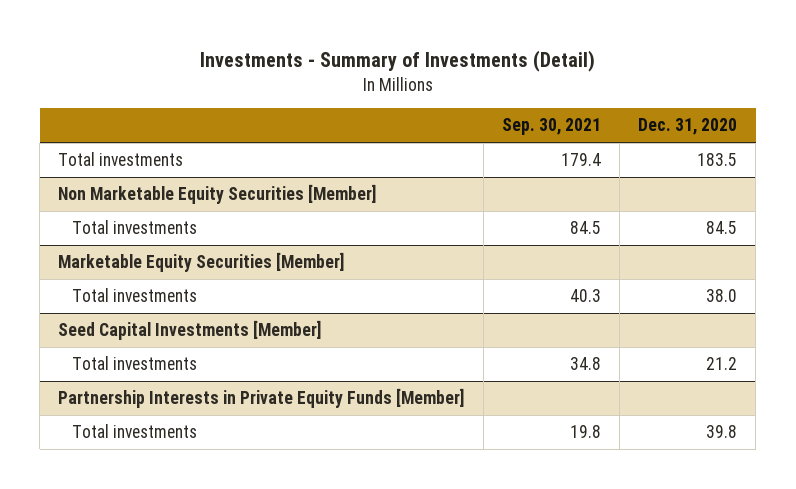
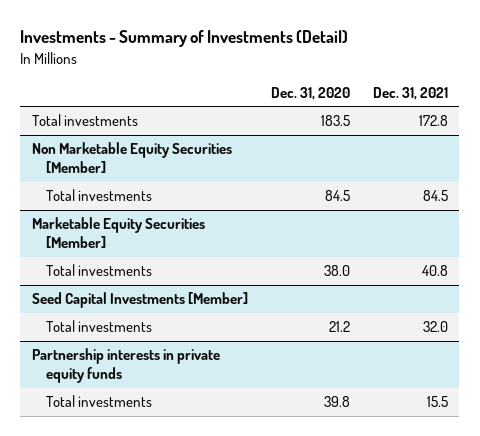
[501,118,601,136] Sep. 30, 2021 -> none
none -> [372,87,448,101] Dec. 31, 2021
[58,388,465,409] Partnership Interests in Private Equity Funds [Member] -> [31,348,220,384] Partnership interests in private equity funds

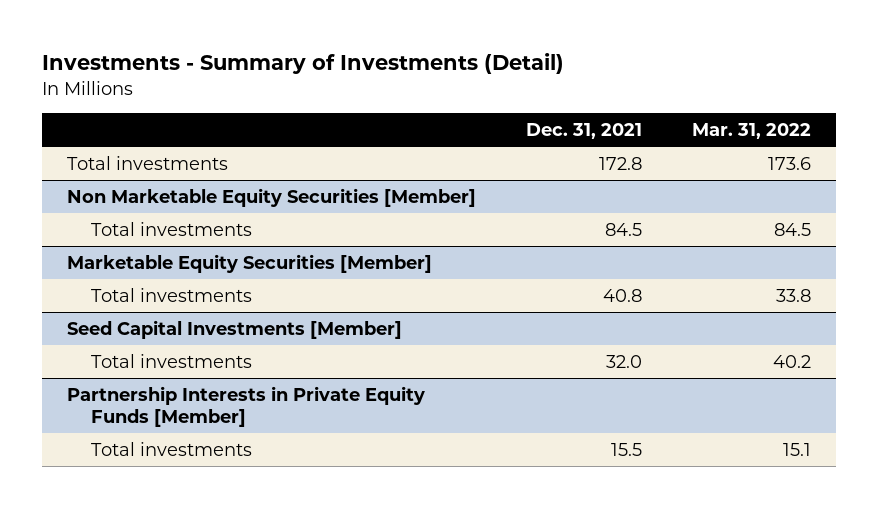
[270,87,350,101] Dec. 31, 2020 -> none
none -> [691,122,811,139] Mar. 31, 2022
[31,348,220,384] Partnership interests in private equity funds -> [66,386,425,427] Partnership Interests in Private Equity Funds [Member]

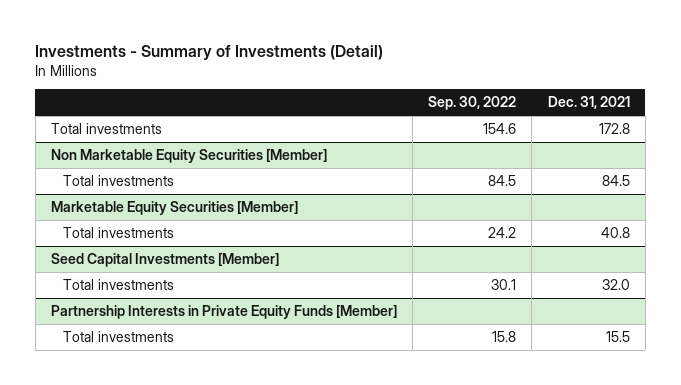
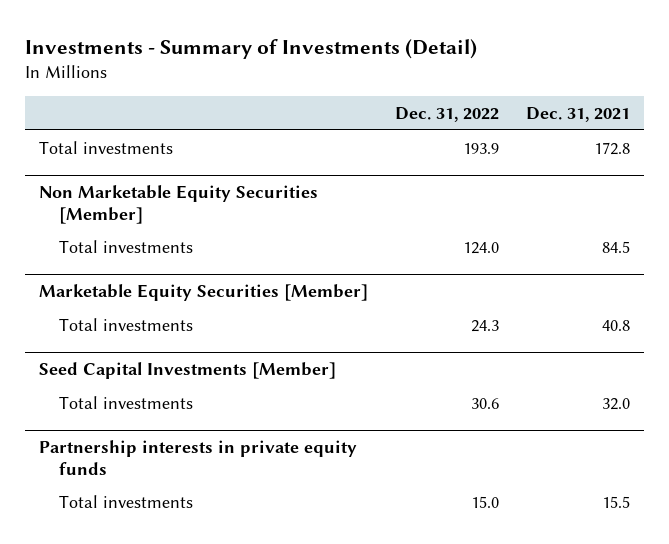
[428,96,517,111] Sep. 30, 2022 -> none
none -> [395,106,500,122] Dec. 31, 2022
[50,305,397,320] Partnership Interests in Private Equity Funds [Member] -> [39,440,358,475] Partnership interests in private equity funds

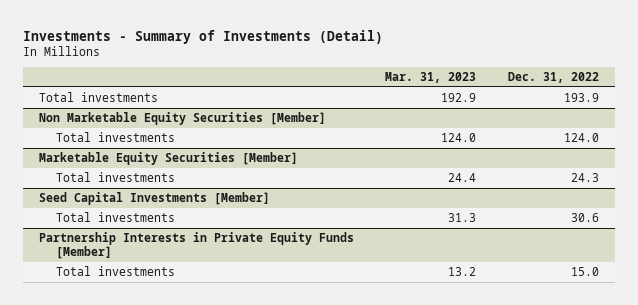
[526,106,631,122] Dec. 31, 2021 -> none
none -> [385,72,477,84] Mar. 31, 2023
[39,440,358,475] Partnership interests in private equity funds -> [38,231,354,260] Partnership Interests in Private Equity Funds [Member]

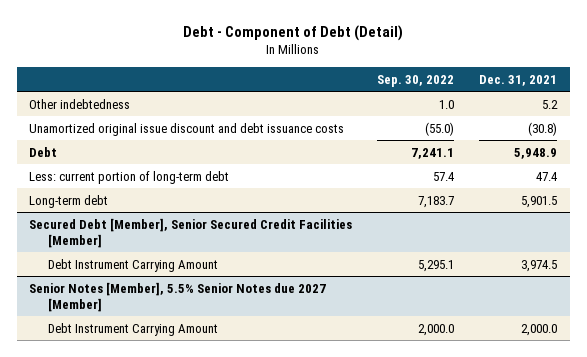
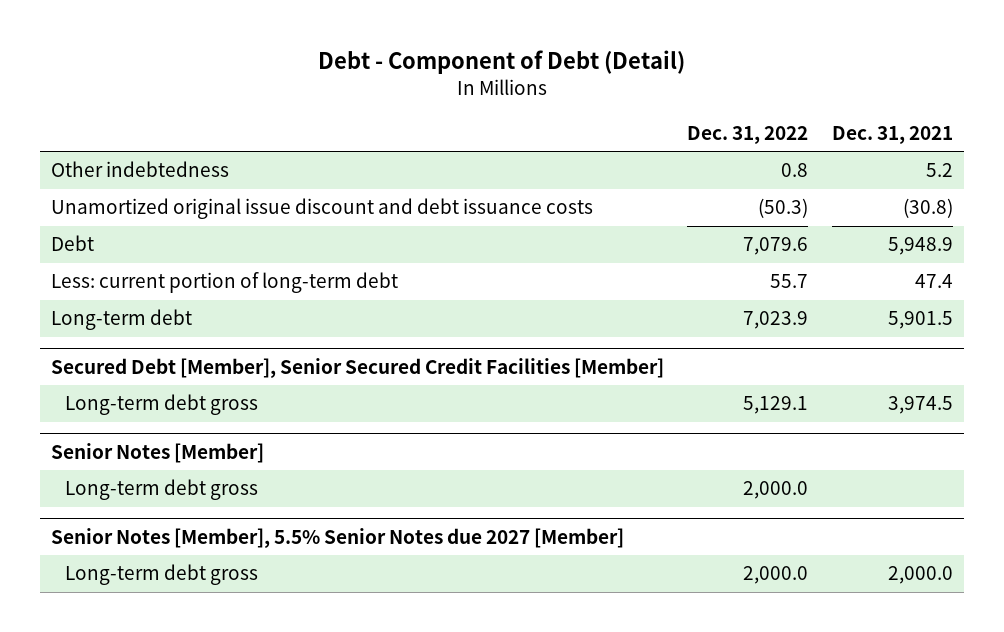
[377,74,455,87] Sep. 30, 2022 -> none
none -> [687,125,809,144] Dec. 31, 2022
[47,258,218,272] Debt Instrument Carrying Amount -> [64,394,258,416] Long-term debt gross
none -> [51,442,265,463] Senior Notes [Member]
none -> [64,479,258,501] Long-term debt gross
[47,322,218,336] Debt Instrument Carrying Amount -> [64,564,258,586] Long-term debt gross

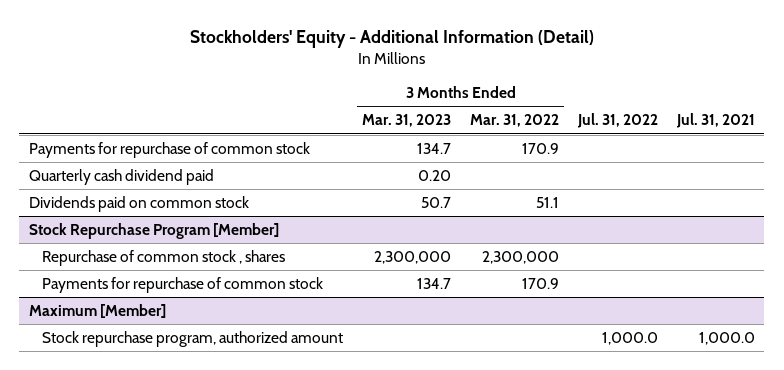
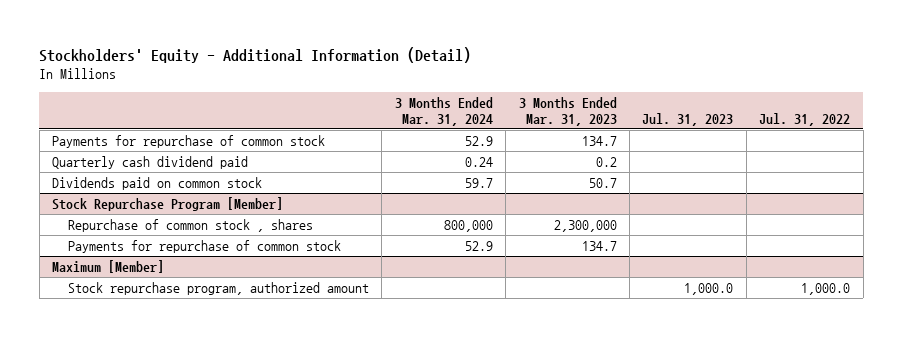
[470,114,560,128] Mar. 31, 2022 -> none
[675,113,755,129] Jul. 31, 2021 -> none
none -> [394,96,493,126] 3 Months Ended Mar. 31, 2024
none -> [642,112,734,126] Jul. 31, 2023
[418,170,452,182] 0.20 -> [595,156,617,167] 0.2

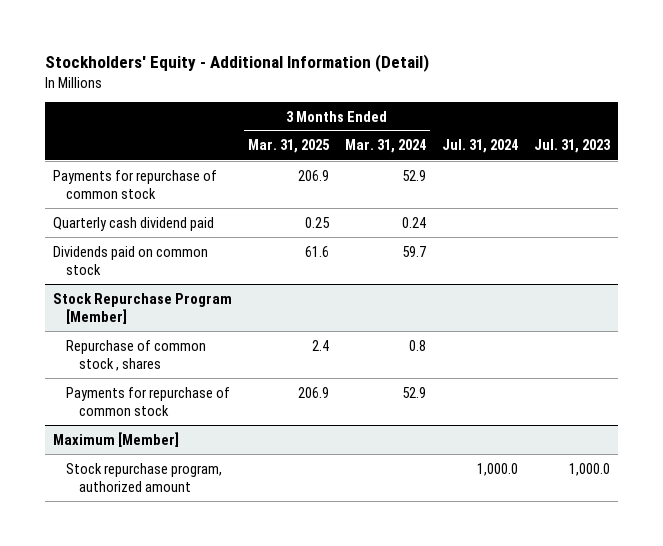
[518,96,617,126] 3 Months Ended Mar. 31, 2023 -> none
[759,112,851,126] Jul. 31, 2022 -> none
none -> [248,139,331,154] Mar. 31, 2025
none -> [442,139,519,154] Jul. 31, 2024
[443,219,493,232] 800,000 -> [409,339,427,351] 0.8

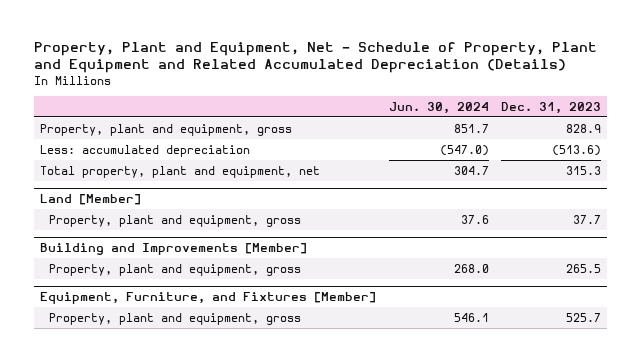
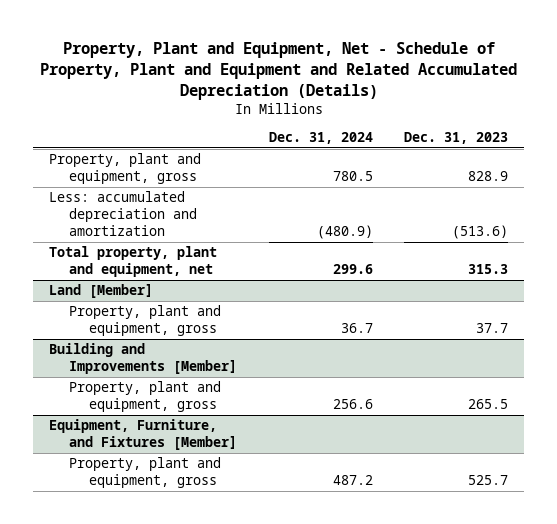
[388,101,489,114] Jun. 30, 2024 -> none
none -> [268,132,373,145] Dec. 31, 2024
[40,144,251,157] Less: accumulated depreciation -> [49,191,197,237] Less: accumulated depreciation and amortization

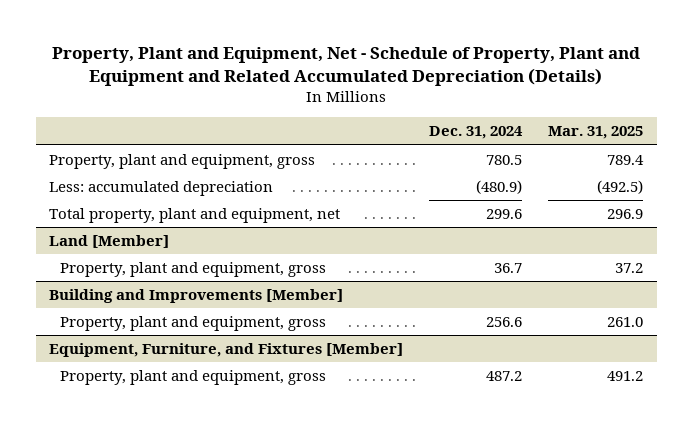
[404,132,509,145] Dec. 31, 2023 -> none
none -> [548,126,644,140] Mar. 31, 2025
[49,191,197,237] Less: accumulated depreciation and amortization -> [48,181,273,197] Less: accumulated depreciation

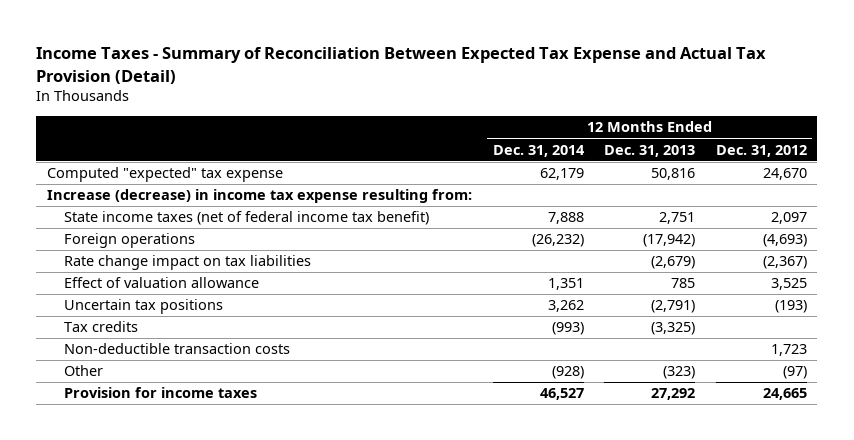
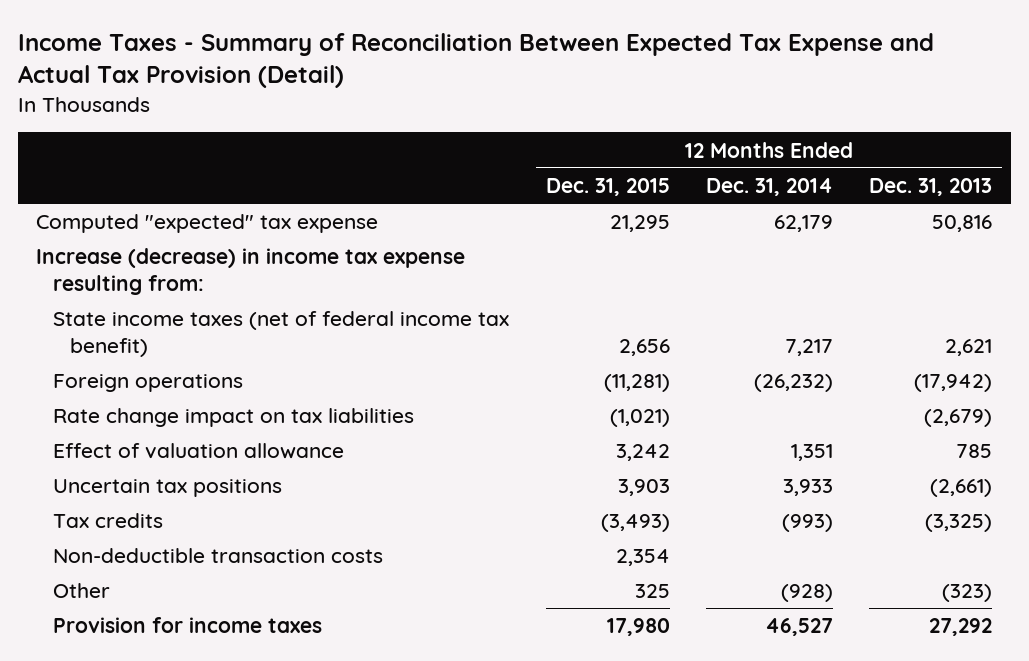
[715,144,807,157] Dec. 31, 2012 -> none
none -> [545,178,670,197] Dec. 31, 2015
[547,212,584,225] 7,888 -> [785,338,834,356] 7,217
[659,212,696,225] 2,751 -> [945,338,993,356] 2,621
[547,300,584,313] 3,262 -> [783,479,834,497] 3,933
[651,300,696,314] (2,791) -> [930,479,993,498] (2,661)

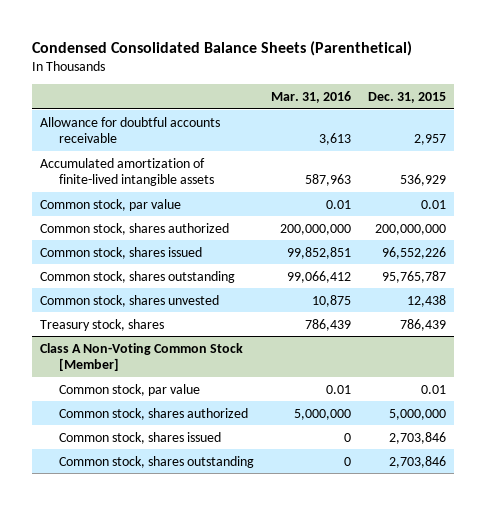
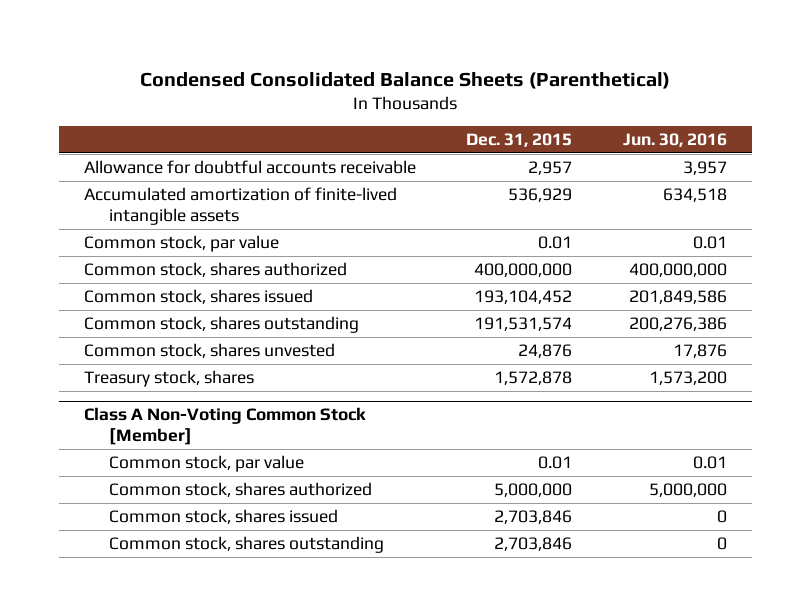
[271,90,352,103] Mar. 31, 2016 -> none
none -> [622,133,727,148] Jun. 30, 2016
[374,223,446,235] 200,000,000 -> [474,263,573,278] 400,000,000
[381,246,446,259] 96,552,226 -> [474,290,573,305] 193,104,452
[381,270,446,283] 95,765,787 -> [474,317,573,332] 191,531,574
[406,294,446,307] 12,438 -> [518,344,573,359] 24,876
[399,318,446,331] 786,439 -> [494,371,573,386] 1,572,878

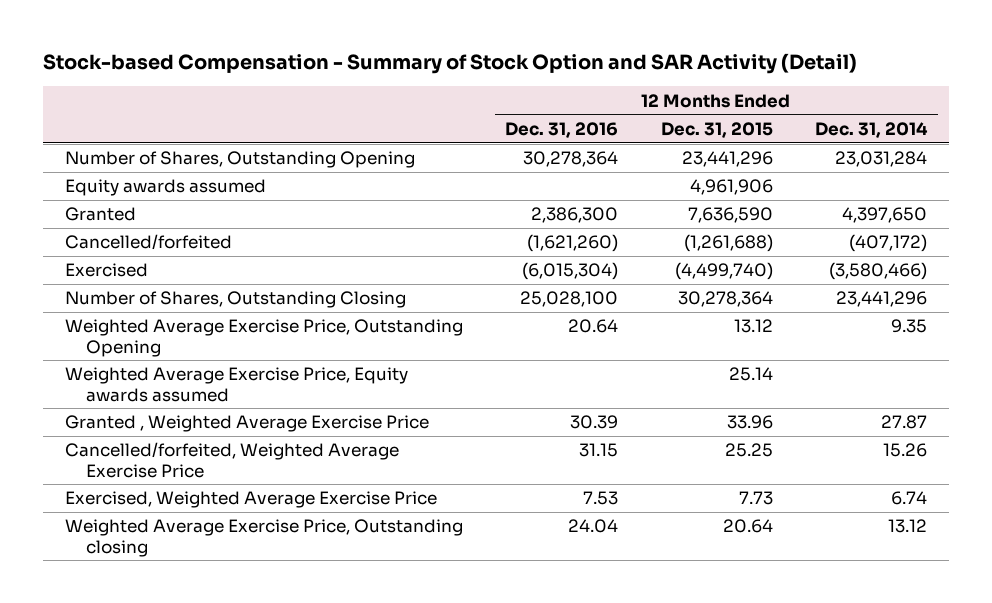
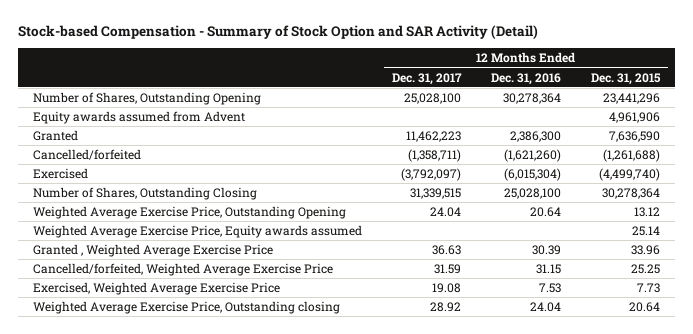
[815,121,929,138] Dec. 31, 2014 -> none
none -> [391,72,462,85] Dec. 31, 2017
[64,179,266,197] Equity awards assumed -> [32,110,245,124] Equity awards assumed from Advent

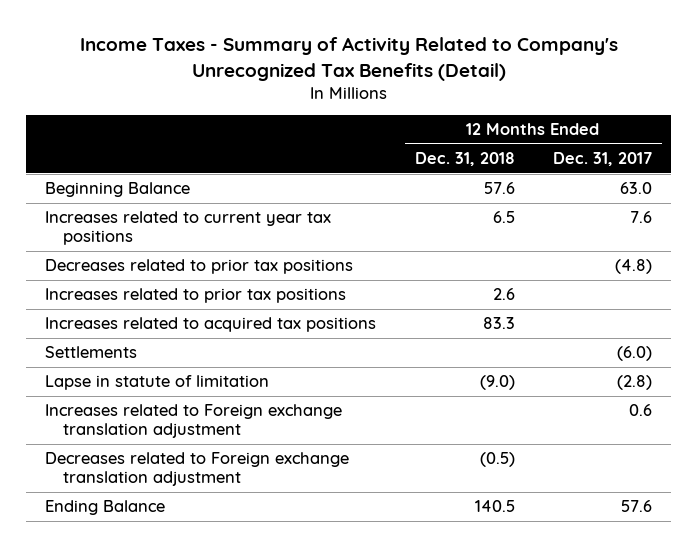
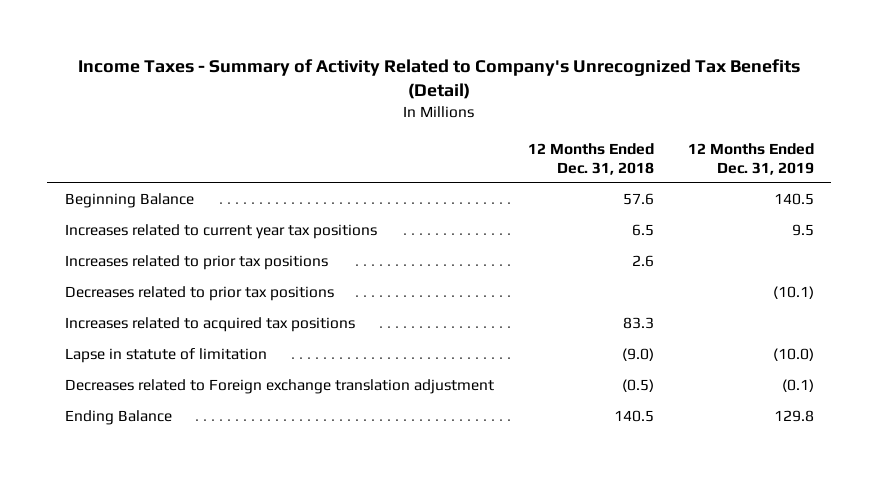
[553,152,653,167] Dec. 31, 2017 -> none
none -> [688,142,815,175] 12 Months Ended Dec. 31, 2019
[45,259,354,275] Decreases related to prior tax positions -> [64,286,334,302] Decreases related to prior tax positions
[45,346,138,359] Settlements -> none
[45,404,343,439] Increases related to Foreign exchange translation adjustment -> none

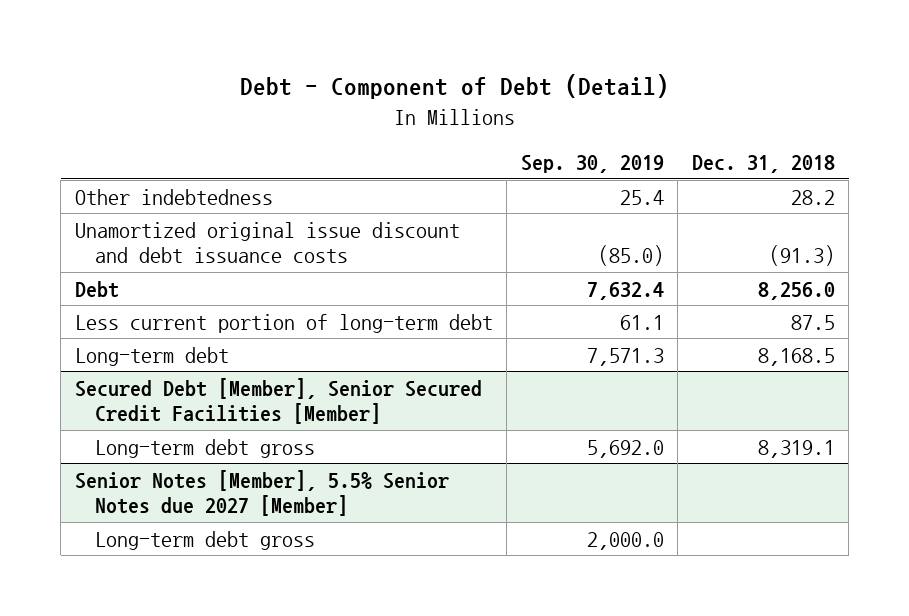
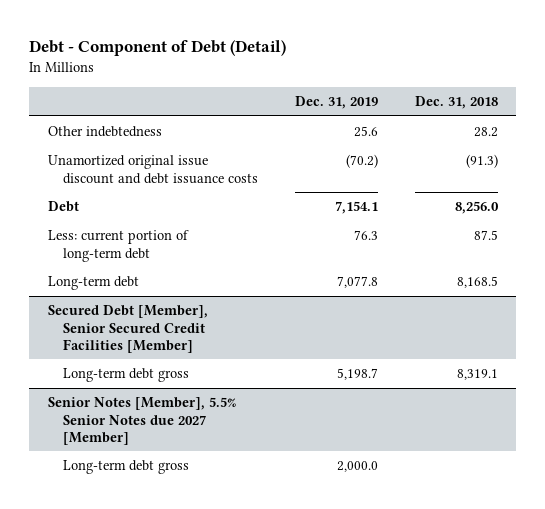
[520,155,664,174] Sep. 30, 2019 -> none
none -> [294,95,378,109] Dec. 31, 2019
[74,313,493,333] Less current portion of long-term debt -> [47,230,189,262] Less: current portion of long-term debt

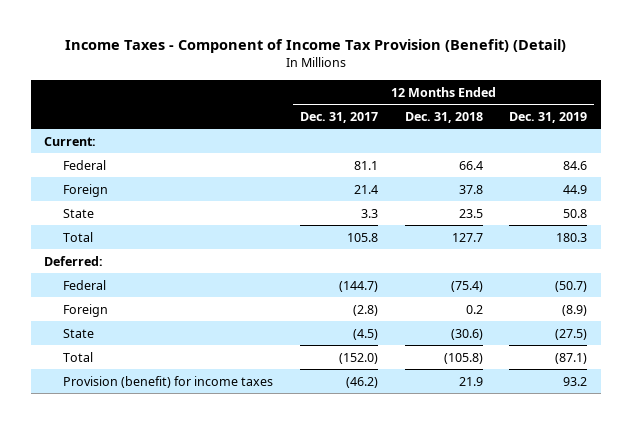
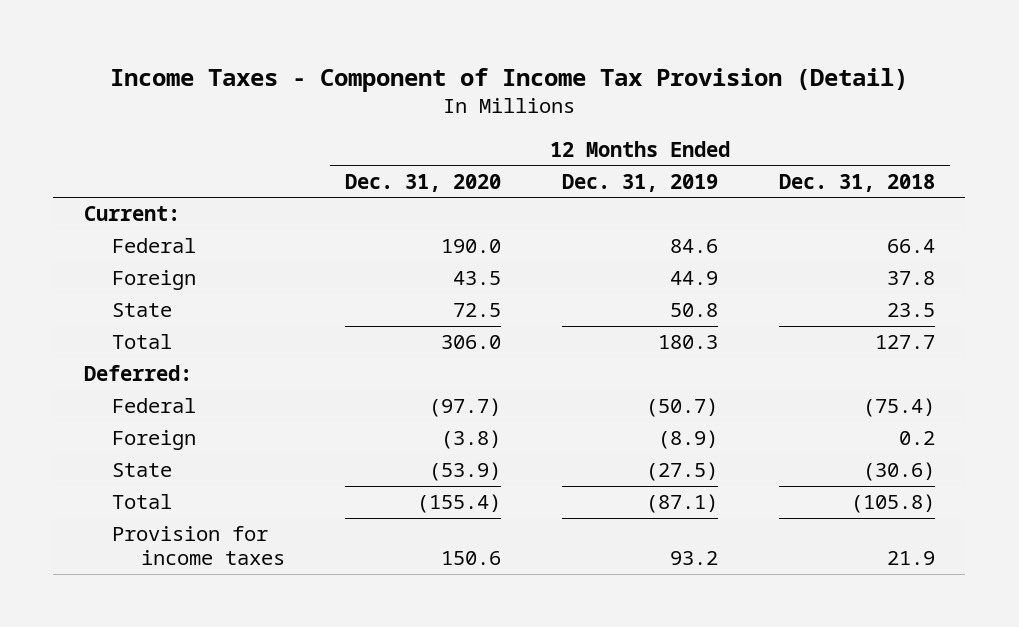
[64,39,566,54] Income Taxes - Component of Income Tax Provision (Benefit) (Detail) -> [110,67,909,92] Income Taxes - Component of Income Tax Provision (Detail)
[300,111,379,123] Dec. 31, 2017 -> none
none -> [345,173,502,192] Dec. 31, 2020
[63,375,274,388] Provision (benefit) for income taxes -> [112,526,285,566] Provision for income taxes

